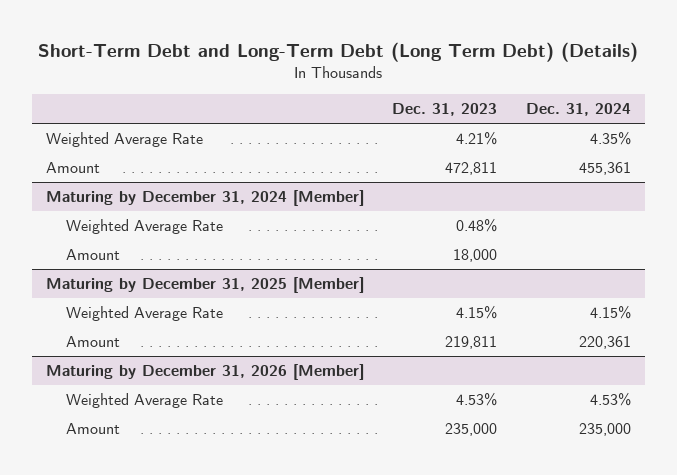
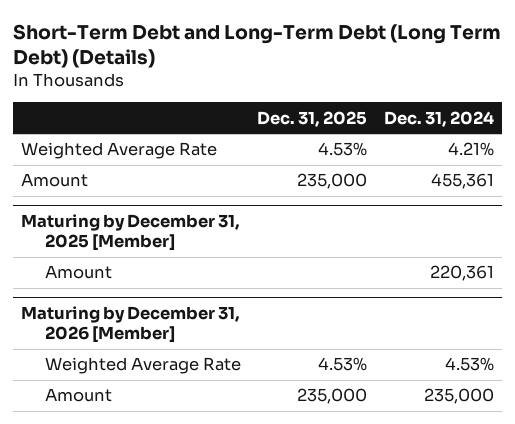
[392,103,498,117] Dec. 31, 2023 -> none
none -> [257,110,368,127] Dec. 31, 2025
[589,131,631,146] 4.35% -> [447,142,494,157] 4.21%
[46,190,365,207] Maturing by December 31, 2024 [Member] -> none
[66,219,224,235] Weighted Average Rate -> none
[66,249,121,261] Amount -> none
[66,306,224,322] Weighted Average Rate -> none

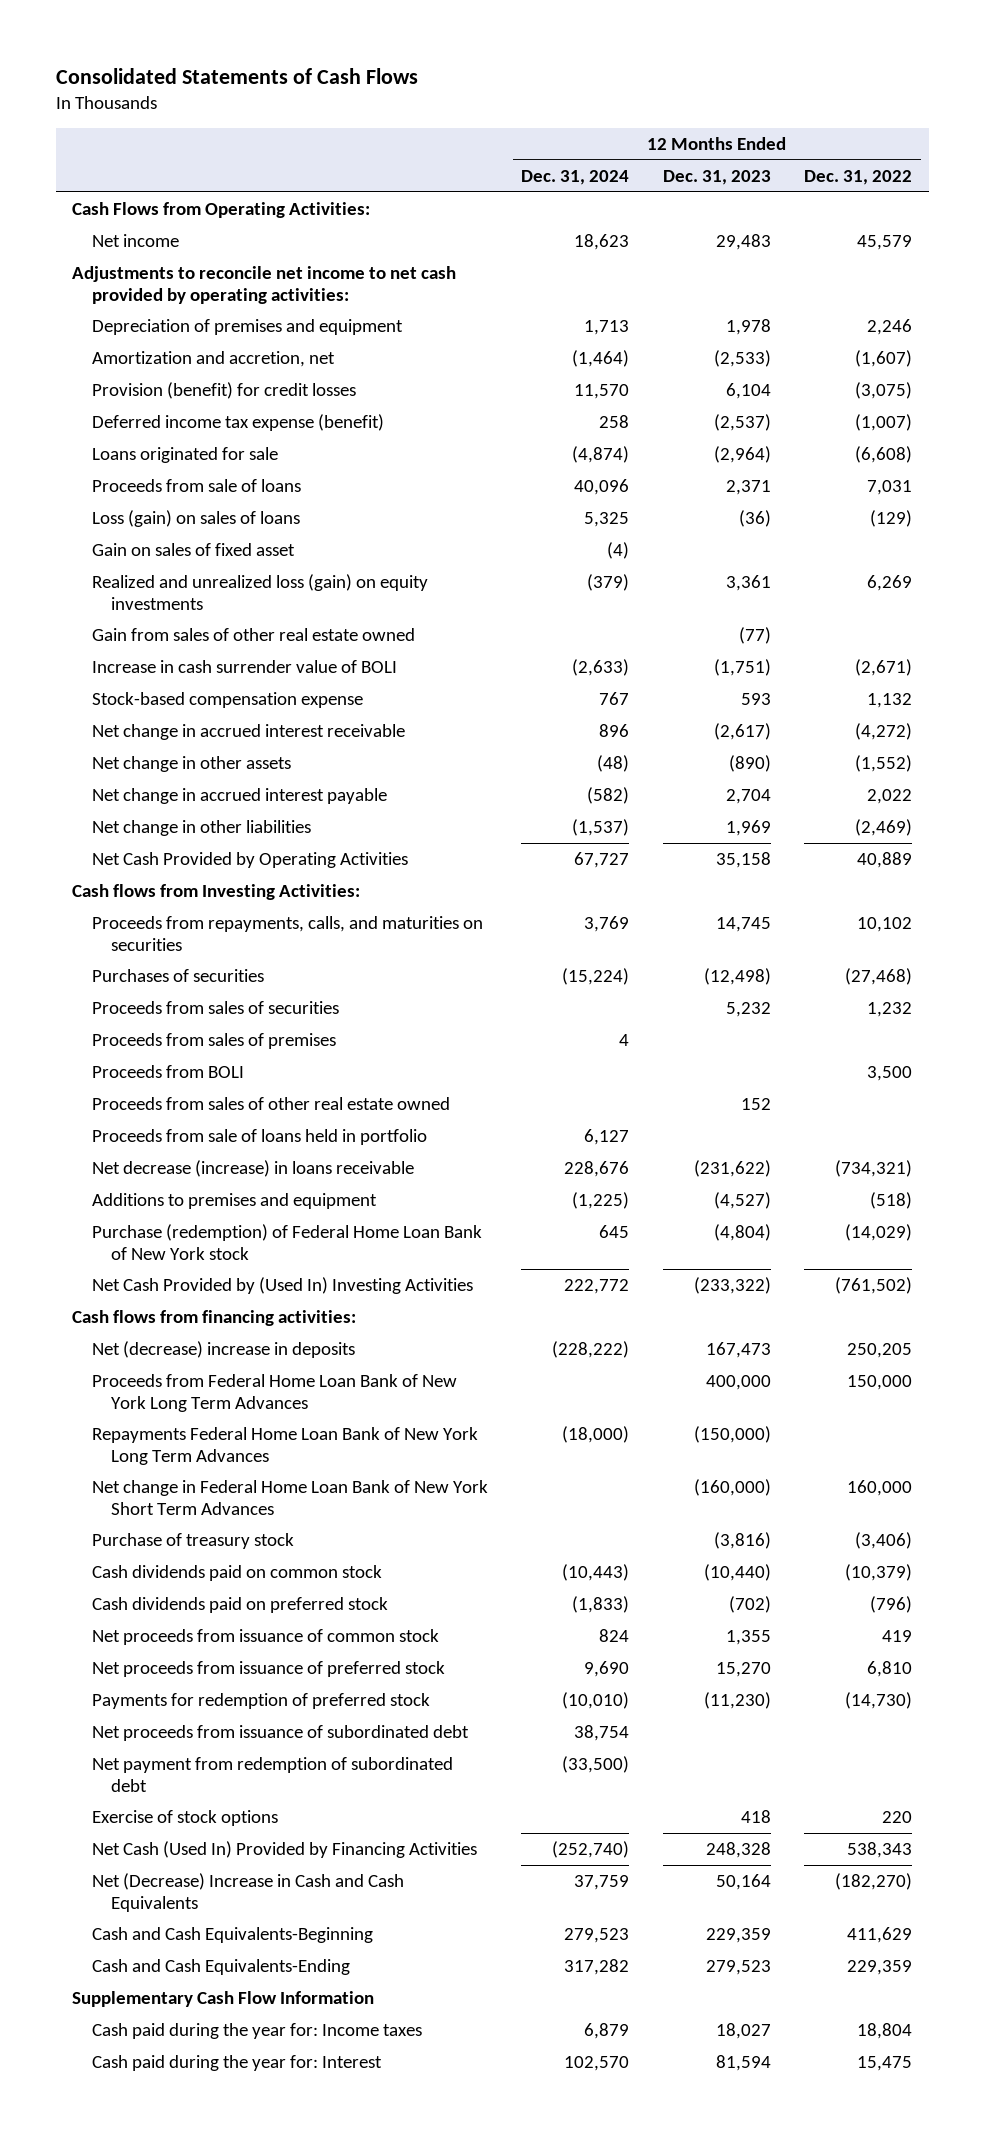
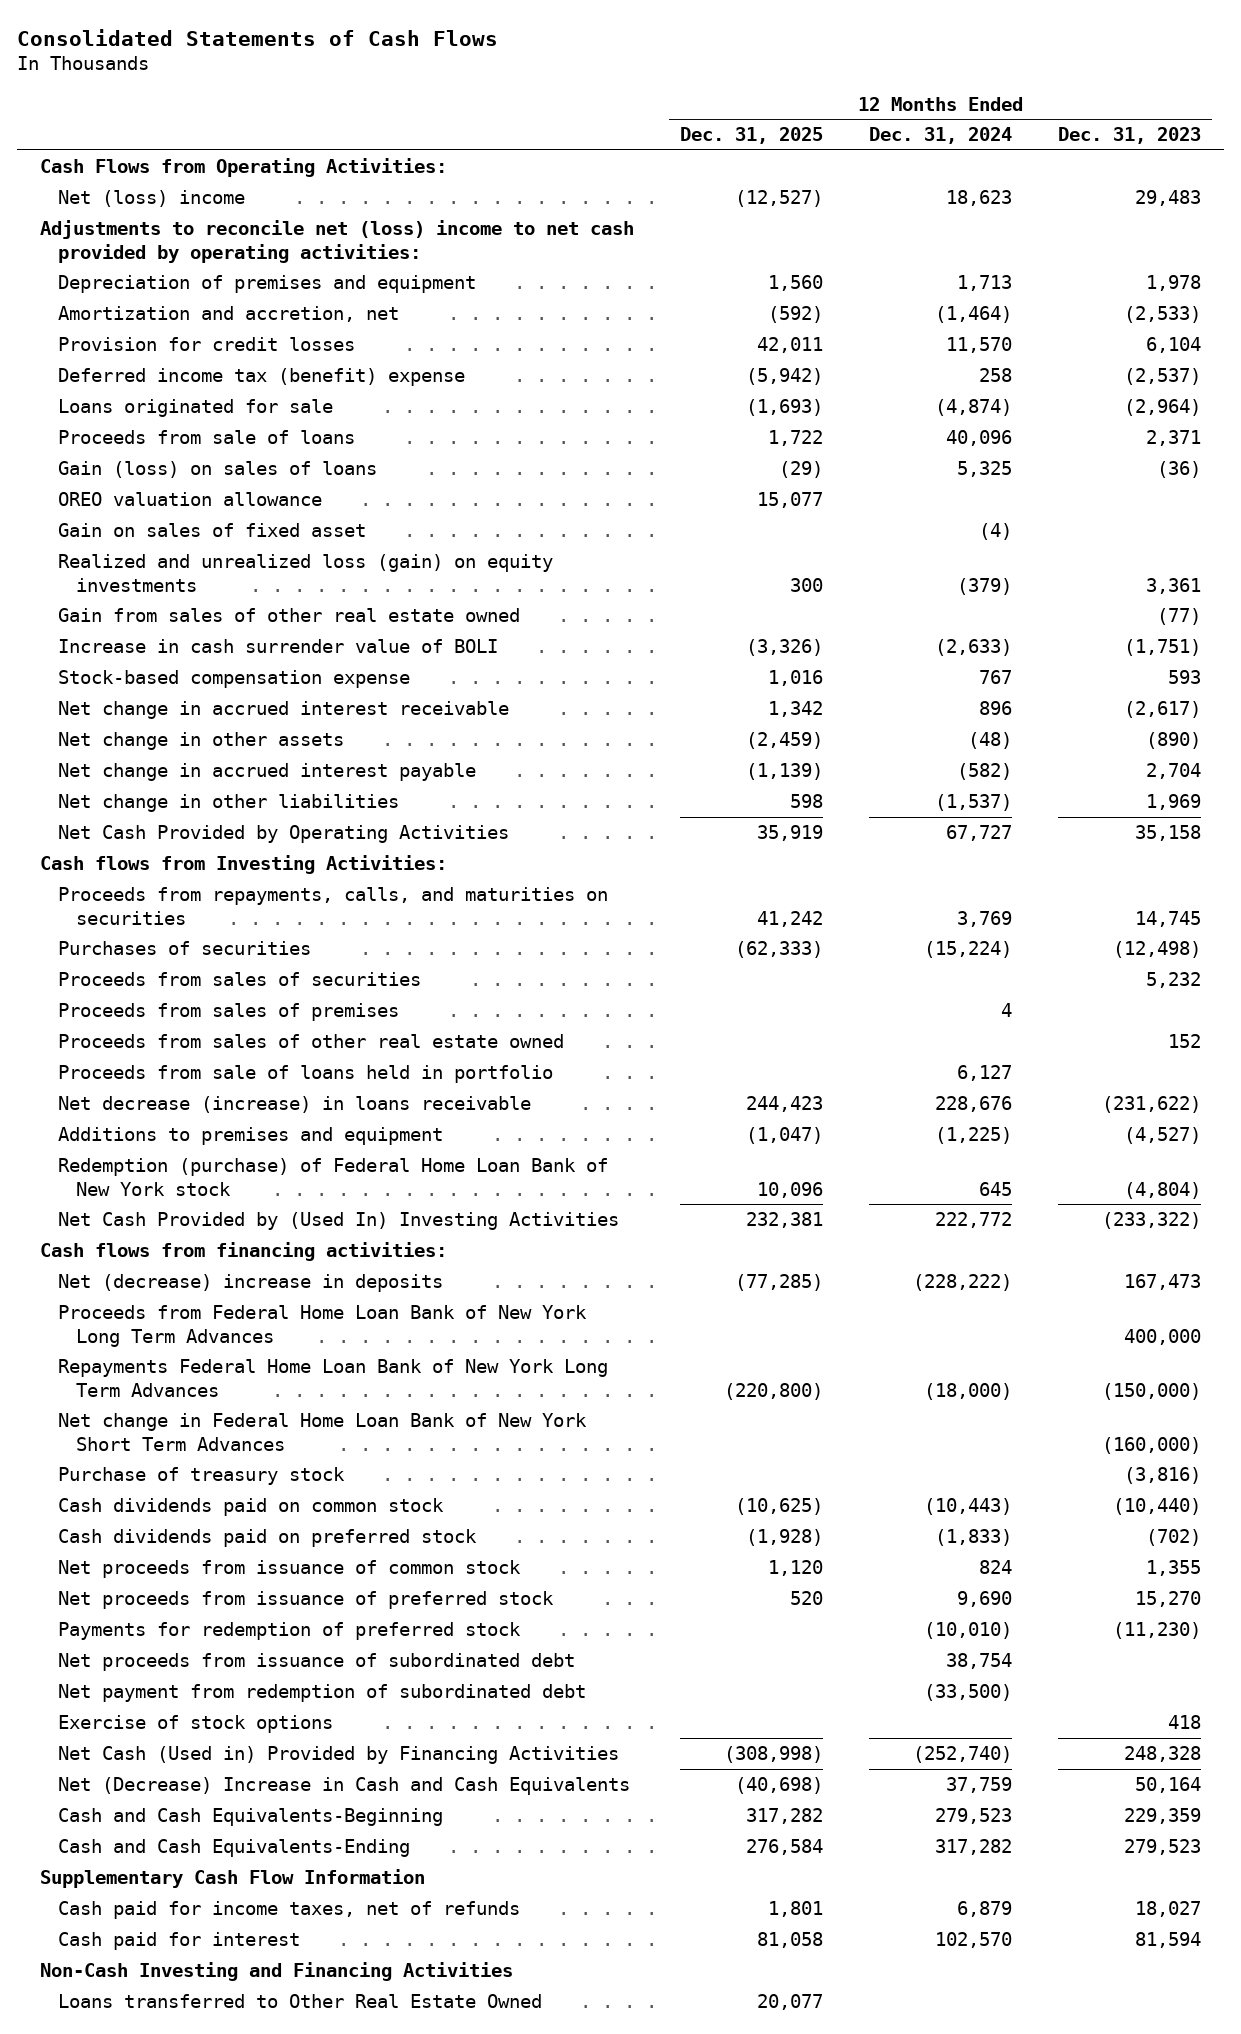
[804,169,913,185] Dec. 31, 2022 -> none
none -> [680,127,824,145] Dec. 31, 2025
[91,233,179,247] Net income -> [58,189,246,207] Net (loss) income
[72,265,457,304] Adjustments to reconcile net income to net cash provided by operating activities: -> [40,219,635,263] Adjustments to reconcile net (loss) income to net cash provided by operating activities:
[91,381,356,399] Provision (benefit) for credit losses -> [58,336,356,351] Provision for credit losses
[91,413,384,431] Deferred income tax expense (benefit) -> [58,367,466,386] Deferred income tax (benefit) expense
[91,509,300,527] Loss (gain) on sales of loans -> [58,460,378,478] Gain (loss) on sales of loans
none -> [58,491,323,506] OREO valuation allowance
[91,1064,244,1078] Proceeds from BOLI -> none
[91,1223,482,1260] Purchase (redemption) of Federal Home Loan Bank of New York stock -> [58,1157,609,1196] Redemption (purchase) of Federal Home Loan Bank of New York stock
[91,1840,477,1858] Net Cash (Used In) Provided by Financing Activities -> [58,1745,620,1764] Net Cash (Used in) Provided by Financing Activities
[91,2022,422,2039] Cash paid during the year for: Income taxes -> [58,1900,521,1919] Cash paid for income taxes, net of refunds
[91,2054,382,2071] Cash paid during the year for: Interest -> [58,1931,301,1950] Cash paid for interest
none -> [40,1961,514,1981] Non-Cash Investing and Financing Activities
none -> [58,1993,543,2008] Loans transferred to Other Real Estate Owned

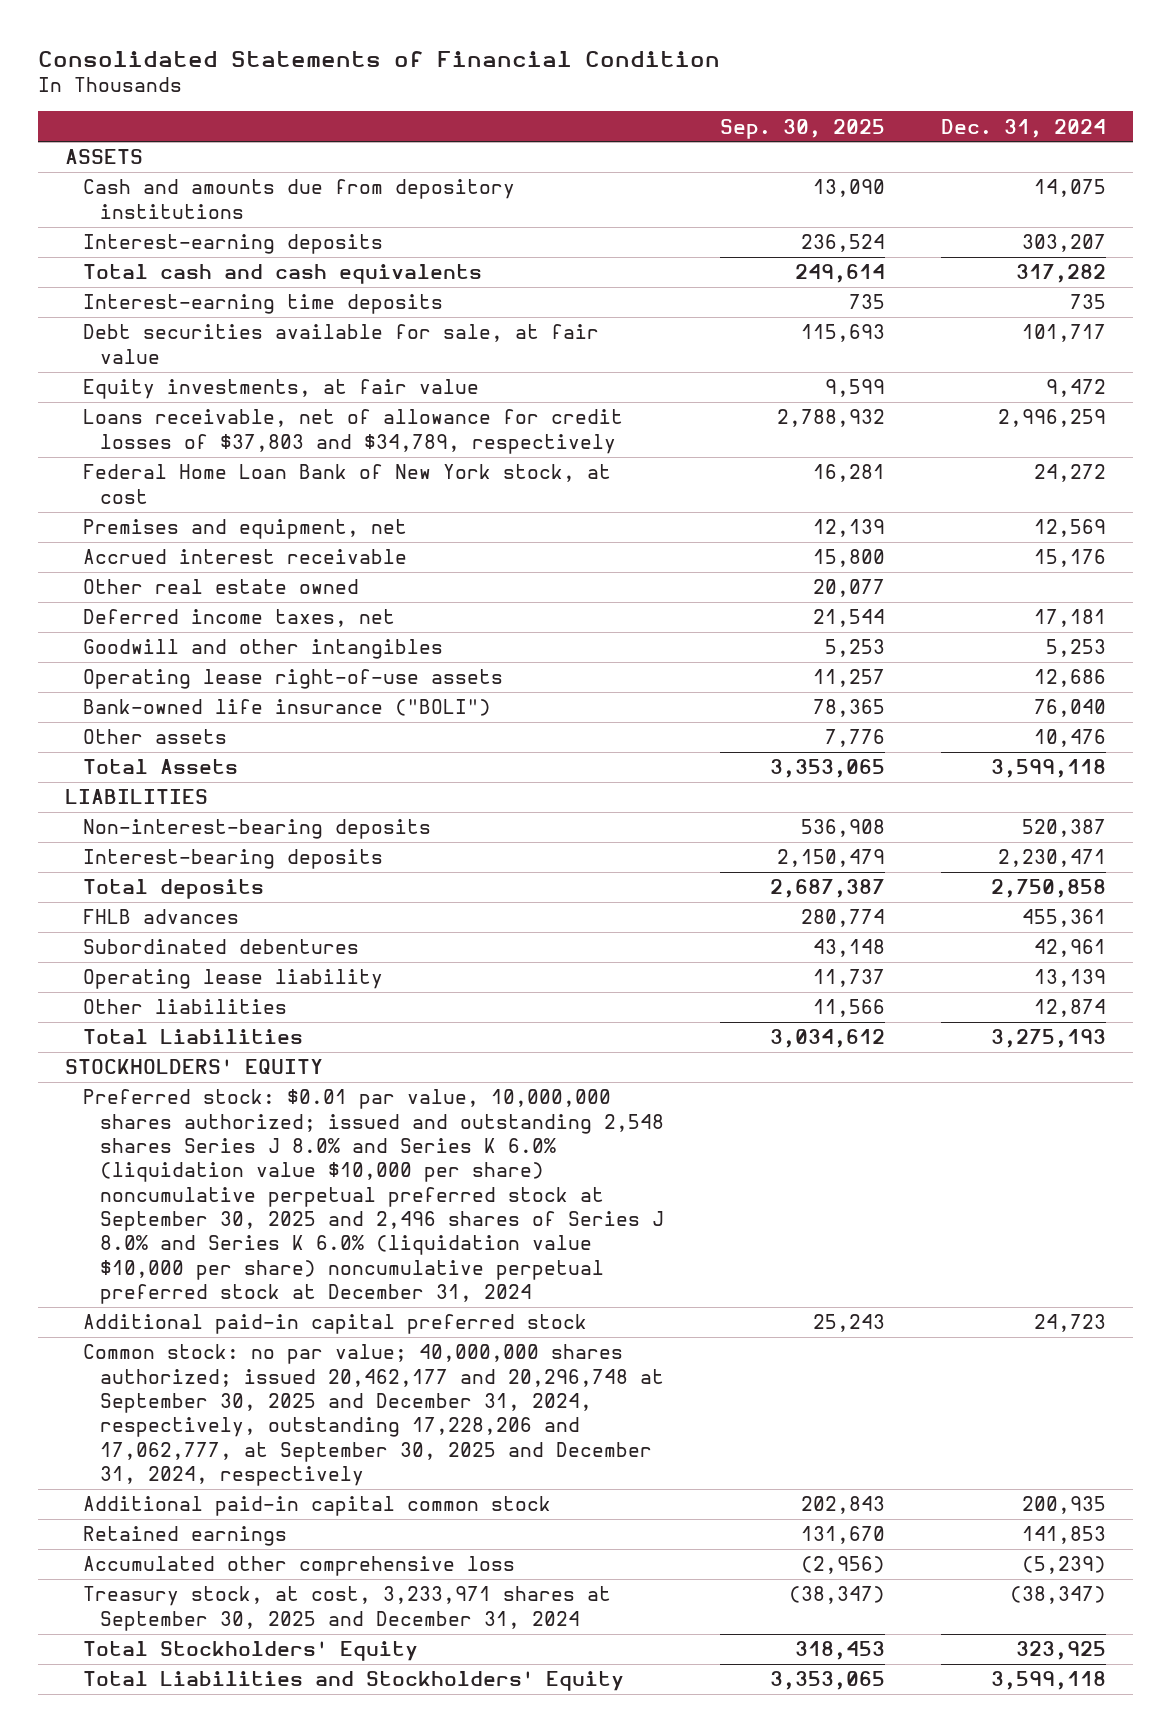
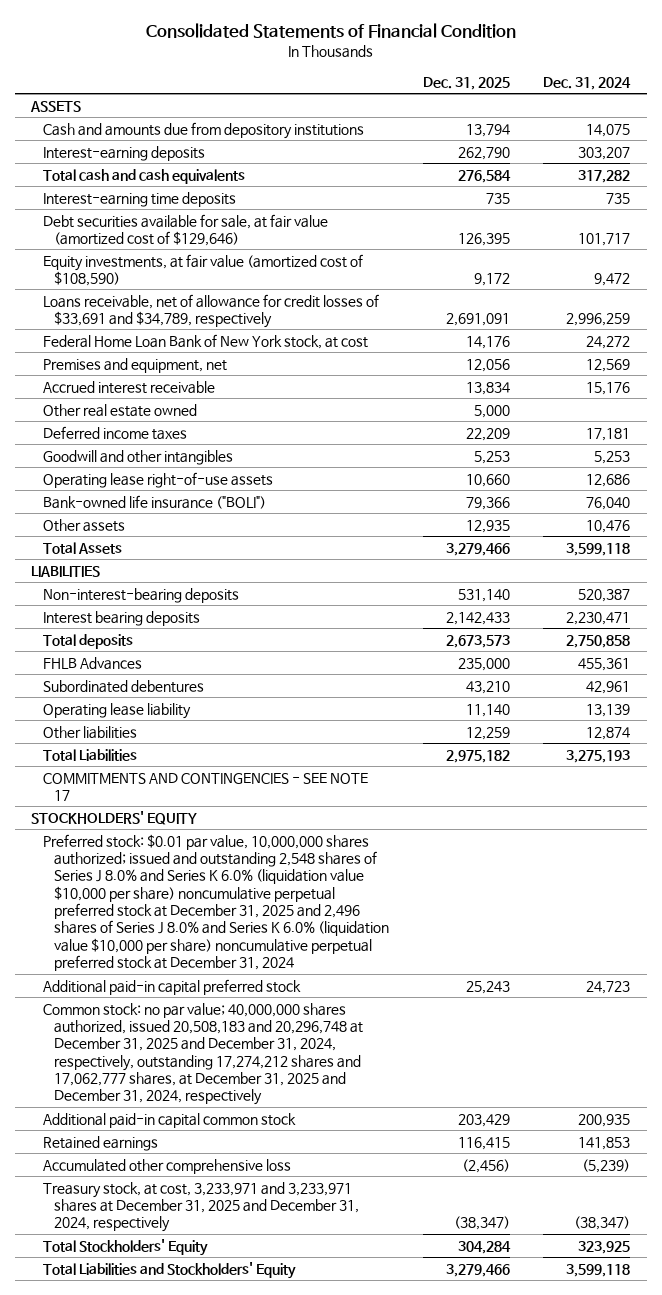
[719,118,885,139] Sep. 30, 2025 -> none
none -> [422,76,510,90] Dec. 31, 2025
[82,324,599,364] Debt securities available for sale, at fair value -> [42,213,328,246] Debt securities available for sale, at fair value (amortized cost of $129,646)
[82,379,479,400] Equity investments, at fair value -> [42,253,363,286] Equity investments, at fair value (amortized cost of $108,590)
[82,409,623,454] Loans receivable, net of allowance for credit losses of $37,803 and $34,789, respectively -> [42,293,379,328] Loans receivable, net of allowance for credit losses of $33,691 and $34,789, respectively
[82,609,395,628] Deferred income taxes, net -> [42,425,187,440] Deferred income taxes
[82,849,383,870] Interest-bearing deposits -> [42,610,200,626] Interest bearing deposits
[82,909,239,925] FHLB advances -> [42,656,142,670] FHLB Advances
none -> [42,772,368,801] COMMITMENTS AND CONTINGENCIES - SEE NOTE 17
[82,1089,664,1304] Preferred stock: $0.01 par value, 10,000,000 shares authorized; issued and outstanding 2,548 shares Series J 8.0% and Series K 6.0% (liquidation value $10,000 per share) noncumulative perpetual preferred stock at September 30, 2025 and 2,496 shares of Series J 8.0% and Series K 6.0% (liquidation value $10,000 per share) noncumulative perpetual preferred stock at December 31, 2024 -> [42,833,390,972] Preferred stock: $0.01 par value, 10,000,000 shares authorized; issued and outstanding 2,548 shares of Series J 8.0% and Series K 6.0% (liquidation value $10,000 per share) noncumulative perpetual preferred stock at December 31, 2025 and 2,496 shares of Series J 8.0% and Series K 6.0% (liquidation value $10,000 per share) noncumulative perpetual preferred stock at December 31, 2024
[82,1344,664,1486] Common stock: no par value; 40,000,000 shares authorized; issued 20,462,177 and 20,296,748 at September 30, 2025 and December 31, 2024, respectively, outstanding 17,228,206 and 17,062,777, at September 30, 2025 and December 31, 2024, respectively -> [42,1002,364,1106] Common stock: no par value; 40,000,000 shares authorized, issued 20,508,183 and 20,296,748 at December 31, 2025 and December 31, 2024, respectively, outstanding 17,274,212 shares and 17,062,777 shares, at December 31, 2025 and December 31, 2024, respectively
[82,1586,611,1631] Treasury stock, at cost, 3,233,971 shares at September 30, 2025 and December 31, 2024 -> [42,1181,360,1233] Treasury stock, at cost, 3,233,971 and 3,233,971 shares at December 31, 2025 and December 31, 2024, respectively

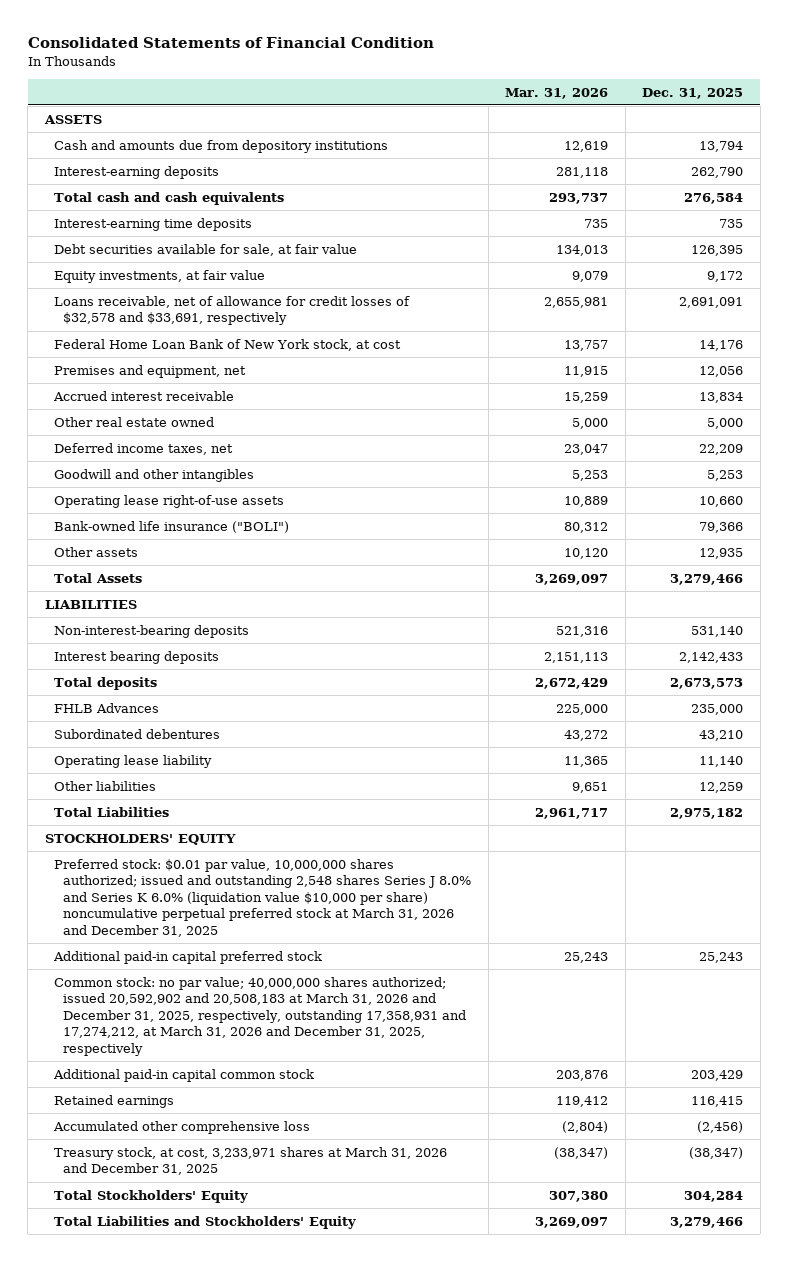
[543,76,632,90] Dec. 31, 2024 -> none
none -> [505,87,609,99] Mar. 31, 2026
[42,213,328,246] Debt securities available for sale, at fair value (amortized cost of $129,646) -> [54,243,358,256] Debt securities available for sale, at fair value
[42,253,363,286] Equity investments, at fair value (amortized cost of $108,590) -> [54,269,266,283] Equity investments, at fair value
[42,293,379,328] Loans receivable, net of allowance for credit losses of $33,691 and $34,789, respectively -> [54,295,411,326] Loans receivable, net of allowance for credit losses of $32,578 and $33,691, respectively
[42,425,187,440] Deferred income taxes -> [54,442,234,455] Deferred income taxes, net
[42,772,368,801] COMMITMENTS AND CONTINGENCIES - SEE NOTE 17 -> none
[42,833,390,972] Preferred stock: $0.01 par value, 10,000,000 shares authorized; issued and outstanding 2,548 shares of Series J 8.0% and Series K 6.0% (liquidation value $10,000 per share) noncumulative perpetual preferred stock at December 31, 2025 and 2,496 shares of Series J 8.0% and Series K 6.0% (liquidation value $10,000 per share) noncumulative perpetual preferred stock at December 31, 2024 -> [54,858,472,937] Preferred stock: $0.01 par value, 10,000,000 shares authorized; issued and outstanding 2,548 shares Series J 8.0% and Series K 6.0% (liquidation value $10,000 per share) noncumulative perpetual preferred stock at March 31, 2026 and December 31, 2025
[42,1002,364,1106] Common stock: no par value; 40,000,000 shares authorized, issued 20,508,183 and 20,296,748 at December 31, 2025 and December 31, 2024, respectively, outstanding 17,274,212 shares and 17,062,777 shares, at December 31, 2025 and December 31, 2024, respectively -> [54,976,467,1056] Common stock: no par value; 40,000,000 shares authorized; issued 20,592,902 and 20,508,183 at March 31, 2026 and December 31, 2025, respectively, outstanding 17,358,931 and 17,274,212, at March 31, 2026 and December 31, 2025, respectively
[42,1181,360,1233] Treasury stock, at cost, 3,233,971 and 3,233,971 shares at December 31, 2025 and December 31, 2024, respectively -> [54,1146,448,1176] Treasury stock, at cost, 3,233,971 shares at March 31, 2026 and December 31, 2025

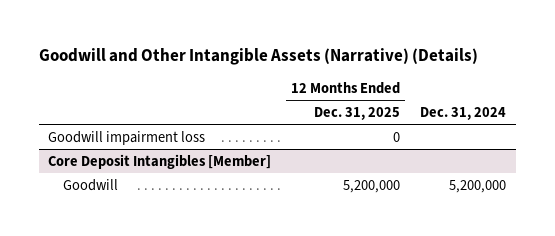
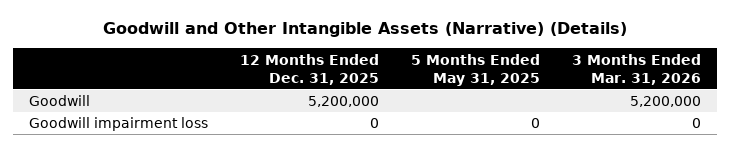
[420,107,507,121] Dec. 31, 2024 -> none
none -> [410,53,540,86] 5 Months Ended May 31, 2025
none -> [571,53,701,85] 3 Months Ended Mar. 31, 2026
[48,153,272,169] Core Deposit Intangibles [Member] -> none
[48,130,206,145] Goodwill impairment loss -> [28,117,208,132] Goodwill impairment loss

